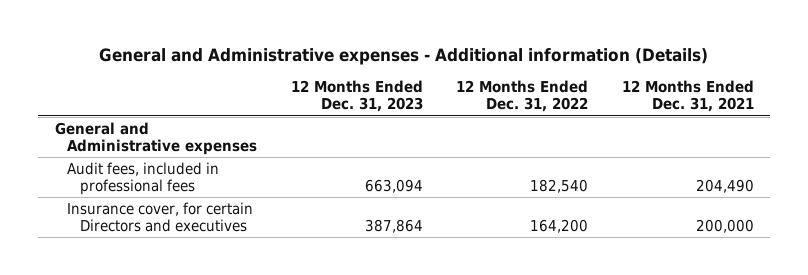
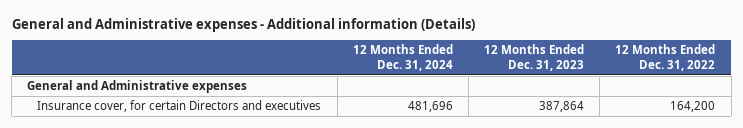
[621,80,754,113] 12 Months Ended Dec. 31, 2021 -> none
none -> [352,44,453,71] 12 Months Ended Dec. 31, 2024
[67,161,220,196] Audit fees, included in professional fees -> none

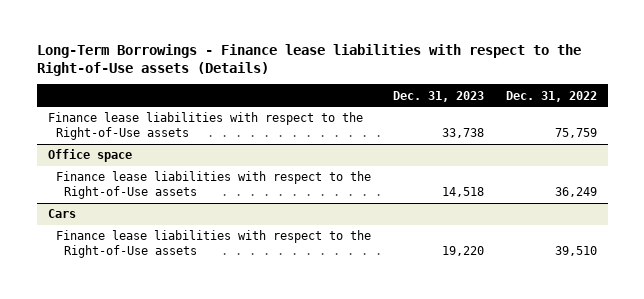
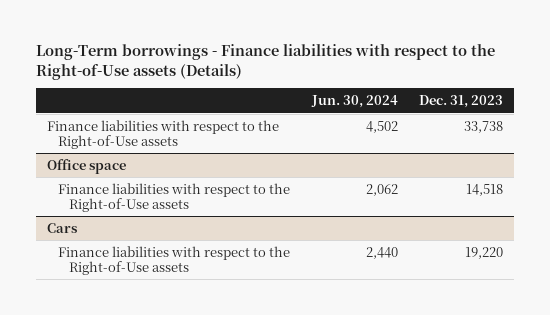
[36,43,581,76] Long-Term Borrowings - Finance lease liabilities with respect to the Right-of-Use assets (Details) -> [36,43,496,80] Long-Term borrowings - Finance liabilities with respect to the Right-of-Use assets (Details)
[505,90,597,102] Dec. 31, 2022 -> none
none -> [310,95,398,109] Jun. 30, 2024
[47,112,363,141] Finance lease liabilities with respect to the Right-of-Use assets -> [46,119,279,149] Finance liabilities with respect to the Right-of-Use assets
[55,171,371,200] Finance lease liabilities with respect to the Right-of-Use assets -> [58,182,291,212] Finance liabilities with respect to the Right-of-Use assets
[55,230,371,259] Finance lease liabilities with respect to the Right-of-Use assets -> [58,245,291,275] Finance liabilities with respect to the Right-of-Use assets

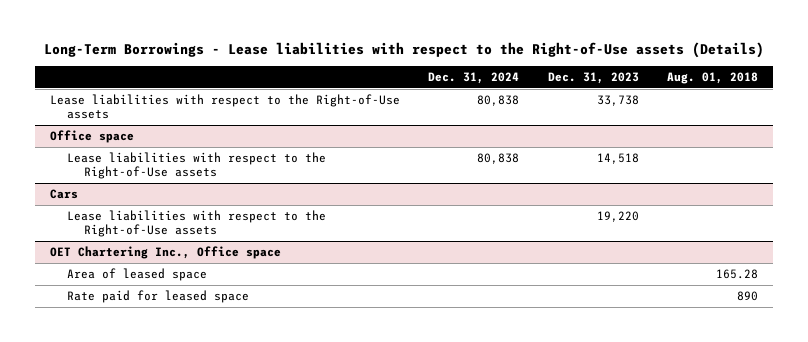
[36,43,496,80] Long-Term borrowings - Finance liabilities with respect to the Right-of-Use assets (Details) -> [43,42,764,59] Long-Term Borrowings - Lease liabilities with respect to the Right-of-Use assets (Details)
[310,95,398,109] Jun. 30, 2024 -> none
none -> [428,72,520,85] Dec. 31, 2024
none -> [667,72,759,85] Aug. 01, 2018
[46,119,279,149] Finance liabilities with respect to the Right-of-Use assets -> [49,94,400,120] Lease liabilities with respect to the Right-of-Use assets
[58,182,291,212] Finance liabilities with respect to the Right-of-Use assets -> [66,152,326,180] Lease liabilities with respect to the Right-of-Use assets
[58,245,291,275] Finance liabilities with respect to the Right-of-Use assets -> [66,210,326,238] Lease liabilities with respect to the Right-of-Use assets
none -> [49,246,281,260] OET Chartering Inc., Office space
none -> [66,268,207,282] Area of leased space
none -> [66,290,249,304] Rate paid for leased space

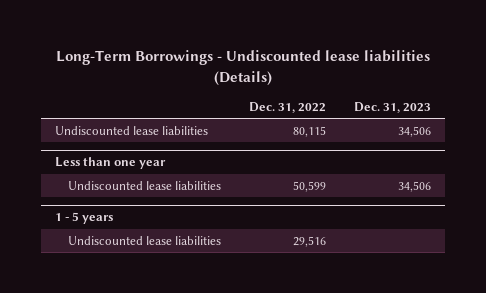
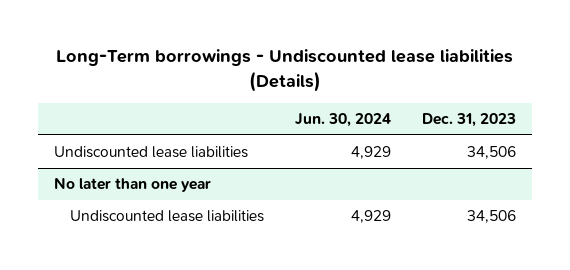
[56,50,431,86] Long-Term Borrowings - Undiscounted lease liabilities (Details) -> [55,49,513,92] Long-Term borrowings - Undiscounted lease liabilities (Details)
[249,101,327,113] Dec. 31, 2022 -> none
none -> [295,113,392,128] Jun. 30, 2024
[55,157,167,170] Less than one year -> [53,178,211,193] No later than one year
[55,212,114,225] 1 - 5 years -> none
[68,235,222,245] Undiscounted lease liabilities -> none

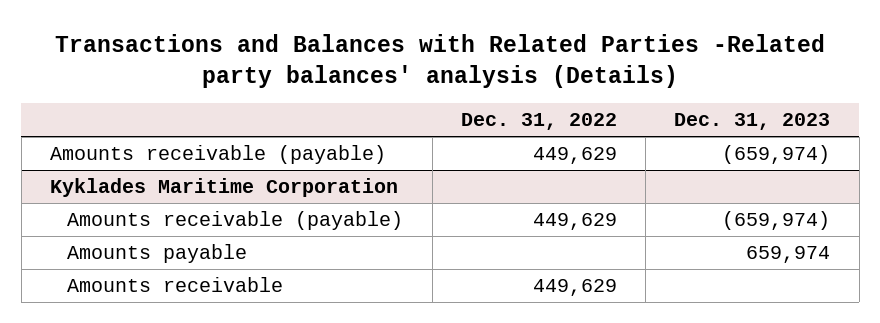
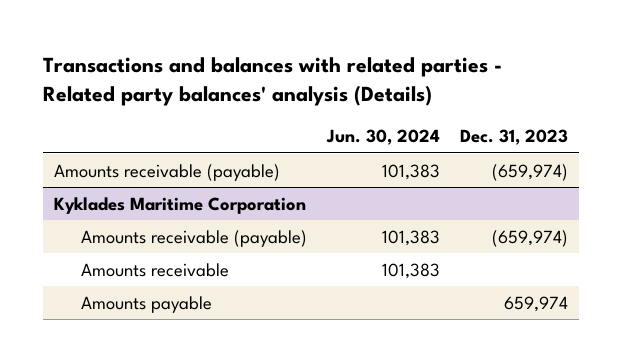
[55,34,826,88] Transactions and Balances with Related Parties -Related party balances' analysis (Details) -> [43,57,503,107] Transactions and balances with related parties - Related party balances' analysis (Details)
[460,112,617,130] Dec. 31, 2022 -> none
none -> [326,129,441,146] Jun. 30, 2024
[67,244,248,264] Amounts payable -> [80,295,212,313] Amounts payable

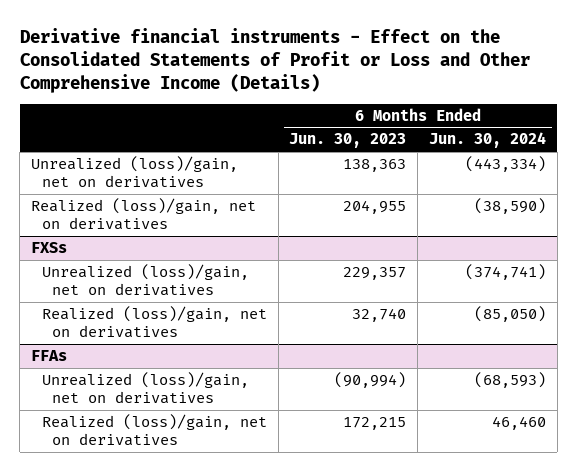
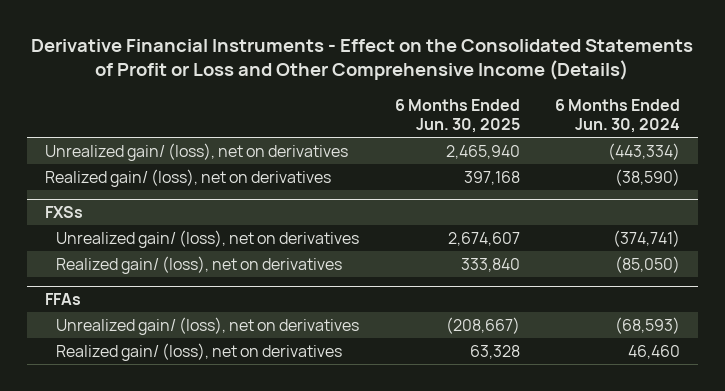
[19,27,530,93] Derivative financial instruments - Effect on the Consolidated Statements of Profit or Loss and Other Comprehensive Income (Details) -> [31,38,694,81] Derivative Financial Instruments - Effect on the Consolidated Statements of Profit or Loss and Other Comprehensive Income (Details)
[289,133,407,149] Jun. 30, 2023 -> none
none -> [394,98,520,134] 6 Months Ended Jun. 30, 2025
[31,155,239,188] Unrealized (loss)/gain, net on derivatives -> [44,142,348,161] Unrealized gain/ (loss), net on derivatives
[31,197,257,230] Realized (loss)/gain, net on derivatives -> [44,168,331,187] Realized gain/ (loss), net on derivatives
[41,263,249,296] Unrealized (loss)/gain, net on derivatives -> [56,229,360,248] Unrealized gain/ (loss), net on derivatives
[41,305,267,338] Realized (loss)/gain, net on derivatives -> [56,255,343,274] Realized gain/ (loss), net on derivatives
[41,371,249,404] Unrealized (loss)/gain, net on derivatives -> [56,316,360,335] Unrealized gain/ (loss), net on derivatives
[41,413,267,446] Realized (loss)/gain, net on derivatives -> [56,342,343,361] Realized gain/ (loss), net on derivatives

